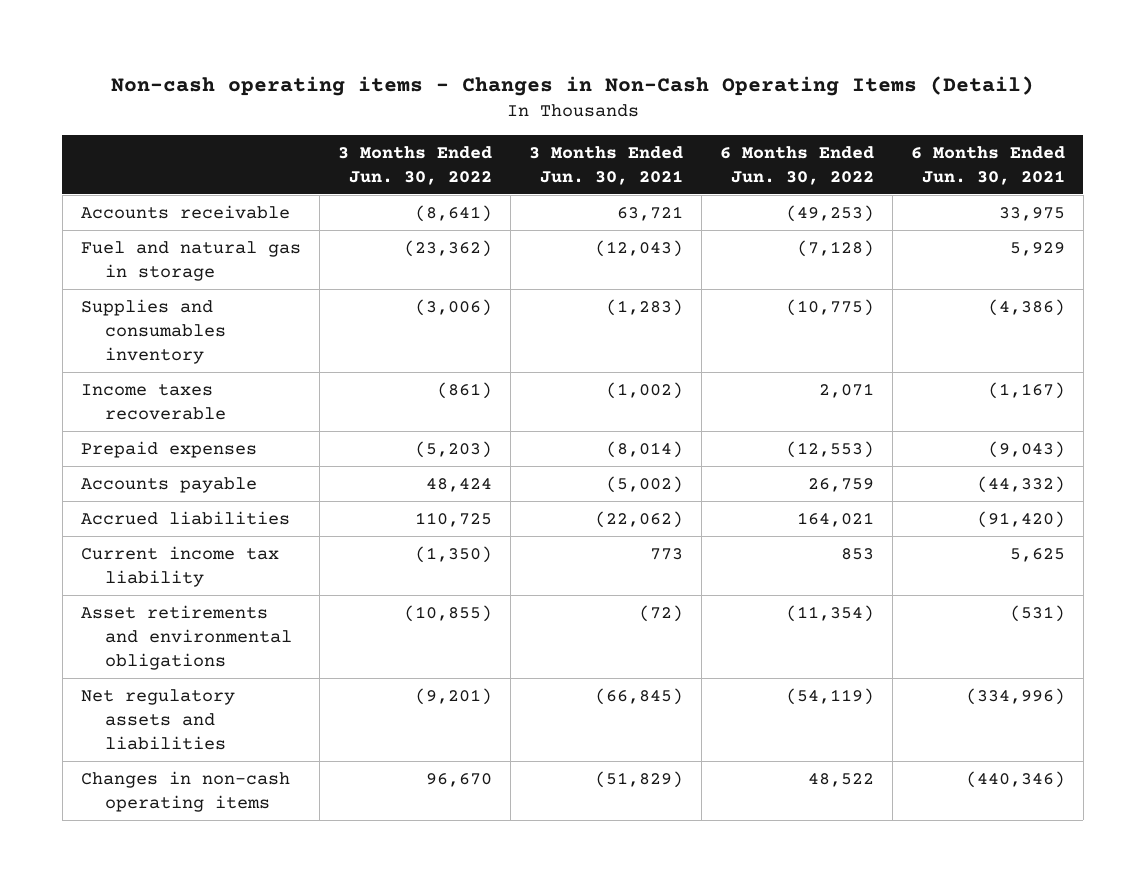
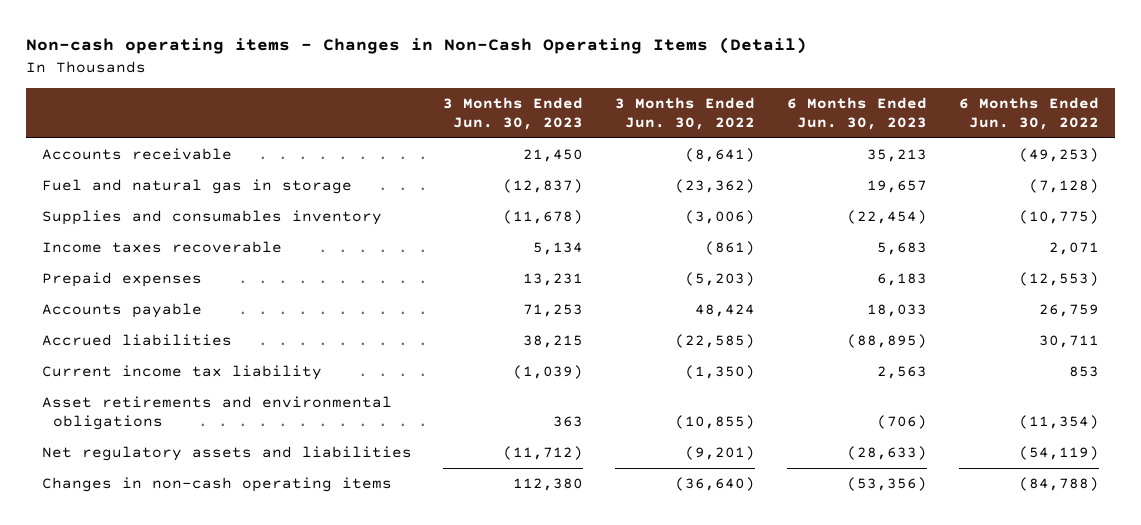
[528,145,683,186] 3 Months Ended Jun. 30, 2021 -> none
[910,145,1065,186] 6 Months Ended Jun. 30, 2021 -> none
none -> [443,96,584,130] 3 Months Ended Jun. 30, 2023
none -> [787,96,928,130] 6 Months Ended Jun. 30, 2023
[414,511,492,527] 110,725 -> [675,334,756,349] (22,585)
[796,511,874,527] 164,021 -> [1039,335,1100,349] 30,711
[425,772,492,787] 96,670 -> [675,477,756,492] (36,640)
[807,772,874,787] 48,522 -> [1019,477,1100,492] (84,788)

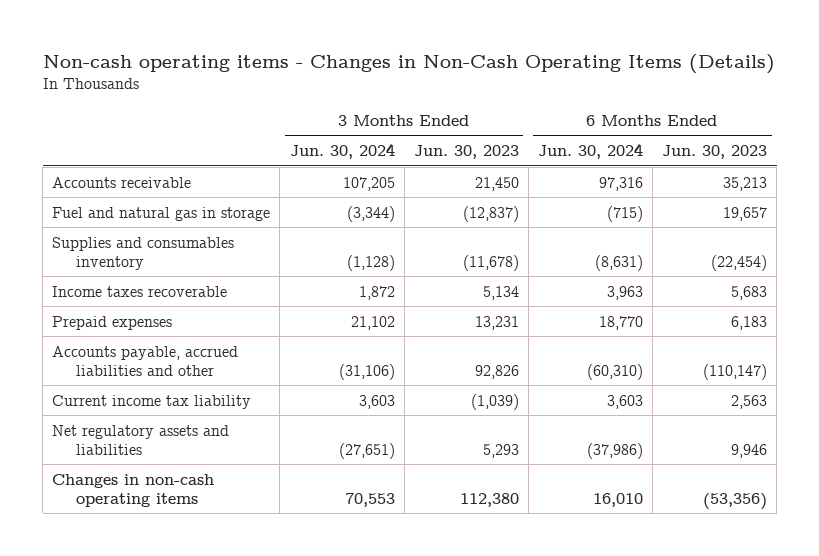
[25,37,807,55] Non-cash operating items - Changes in Non-Cash Operating Items (Detail) -> [42,53,775,74] Non-cash operating items - Changes in Non-Cash Operating Items (Details)
[615,96,756,130] 3 Months Ended Jun. 30, 2022 -> none
[959,96,1100,130] 6 Months Ended Jun. 30, 2022 -> none
none -> [289,143,395,160] Jun. 30, 2024
none -> [537,143,643,160] Jun. 30, 2024
[41,303,202,319] Accounts payable -> none
[41,334,232,347] Accrued liabilities -> none
none -> [52,345,239,376] Accounts payable, accrued liabilities and other
[41,396,392,431] Asset retirements and environmental obligations -> none
[503,446,584,461] (11,712) -> [482,443,519,458] 5,293
[847,446,928,461] (28,633) -> [731,443,768,458] 9,946

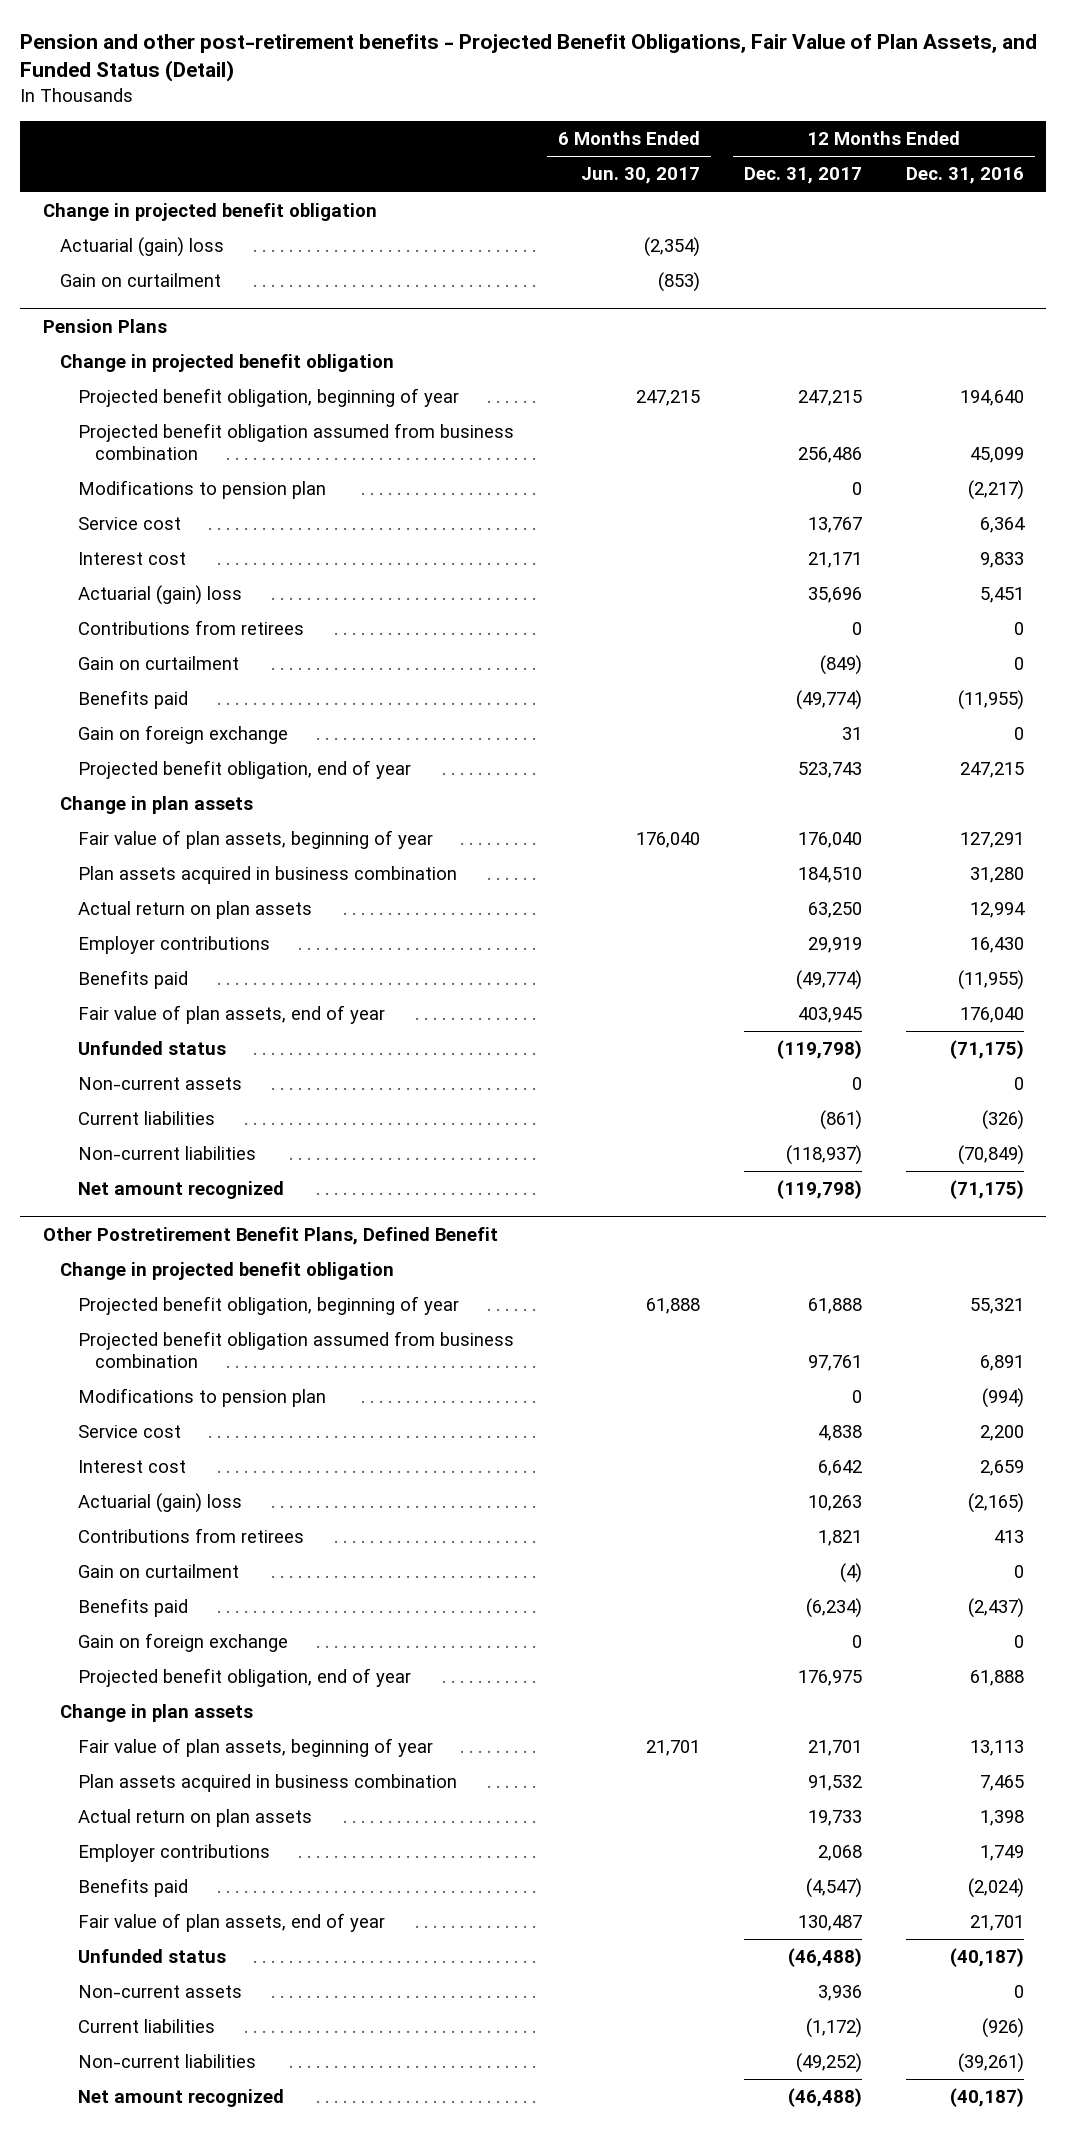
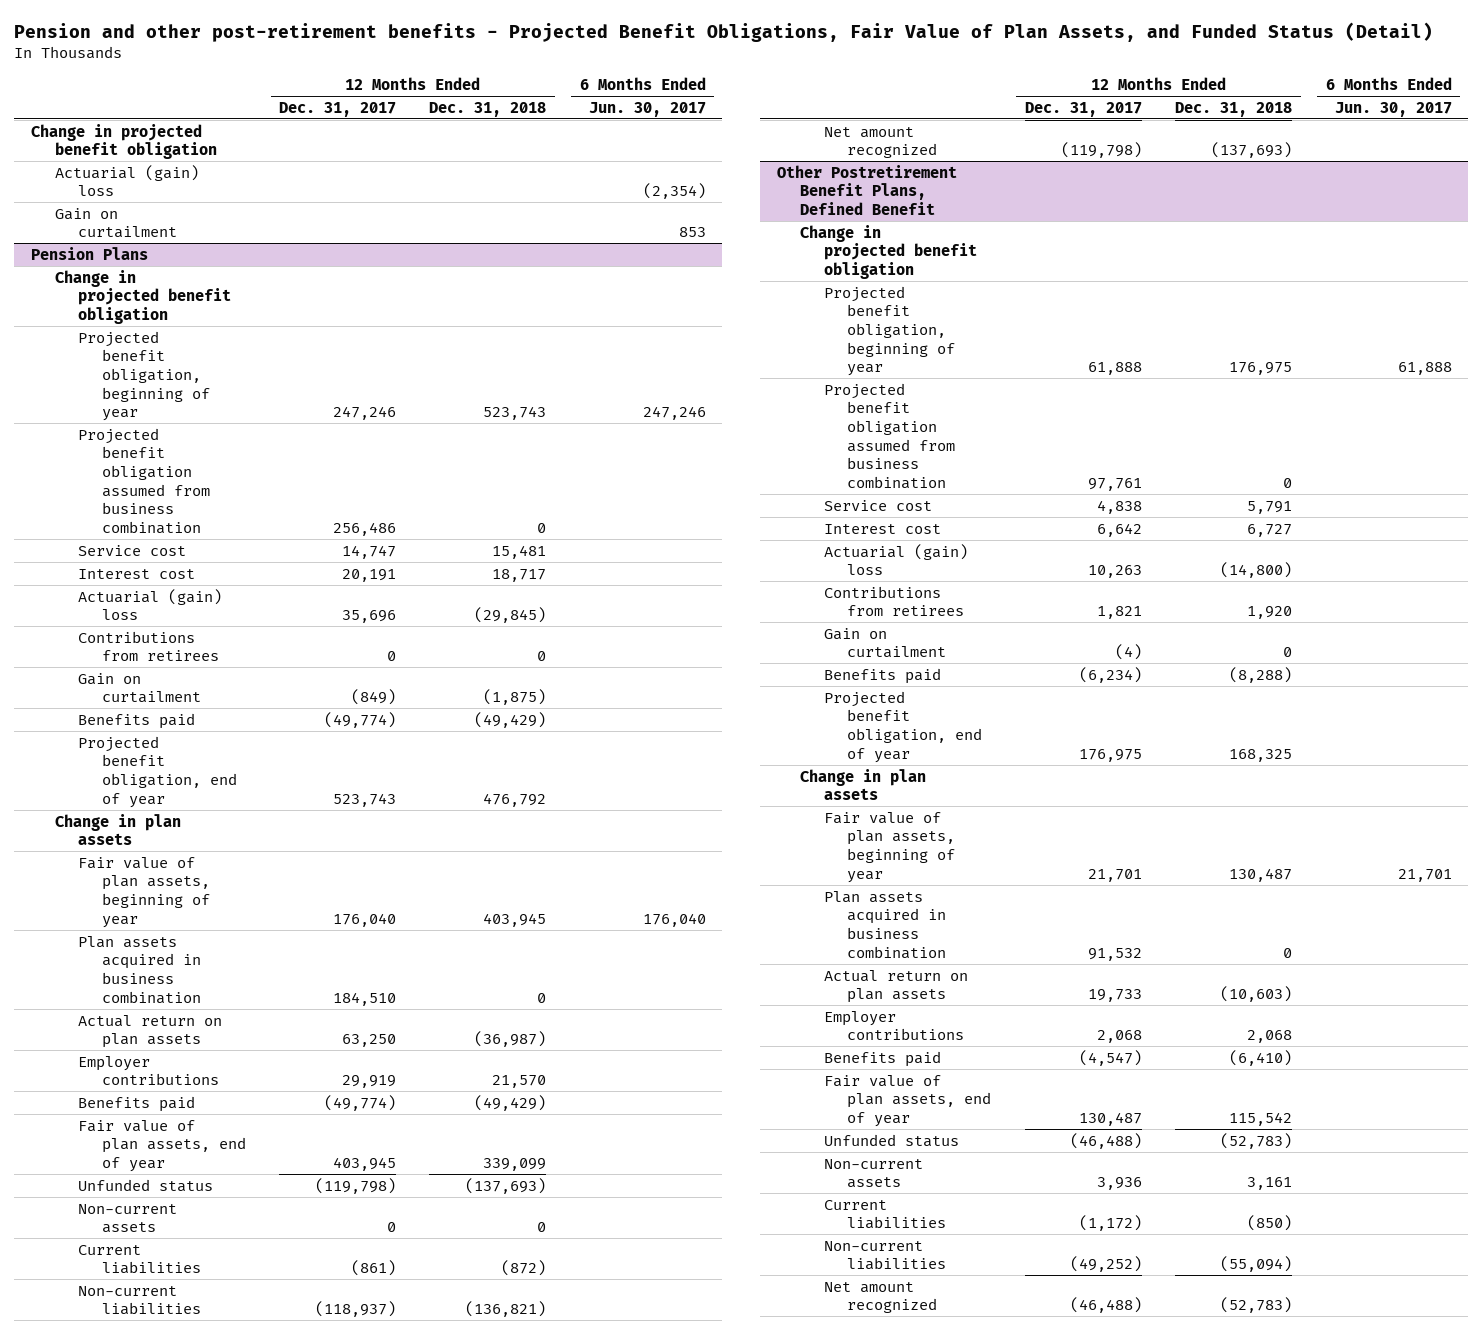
[906,167,1025,185] Dec. 31, 2016 -> none
none -> [429,101,547,117] Dec. 31, 2018
[657,272,700,293] (853) -> [678,227,706,238] 853
[635,390,700,407] 247,215 -> [642,406,706,421] 247,246
[798,390,863,407] 247,215 -> [332,406,396,421] 247,246
[77,480,326,500] Modifications to pension plan -> none
[808,517,863,534] 13,767 -> [341,544,396,559] 14,747
[808,552,863,569] 21,171 -> [341,568,396,582] 20,191
[77,725,288,745] Gain on foreign exchange -> none
[77,1388,326,1408] Modifications to pension plan -> none
[77,1633,288,1653] Gain on foreign exchange -> none

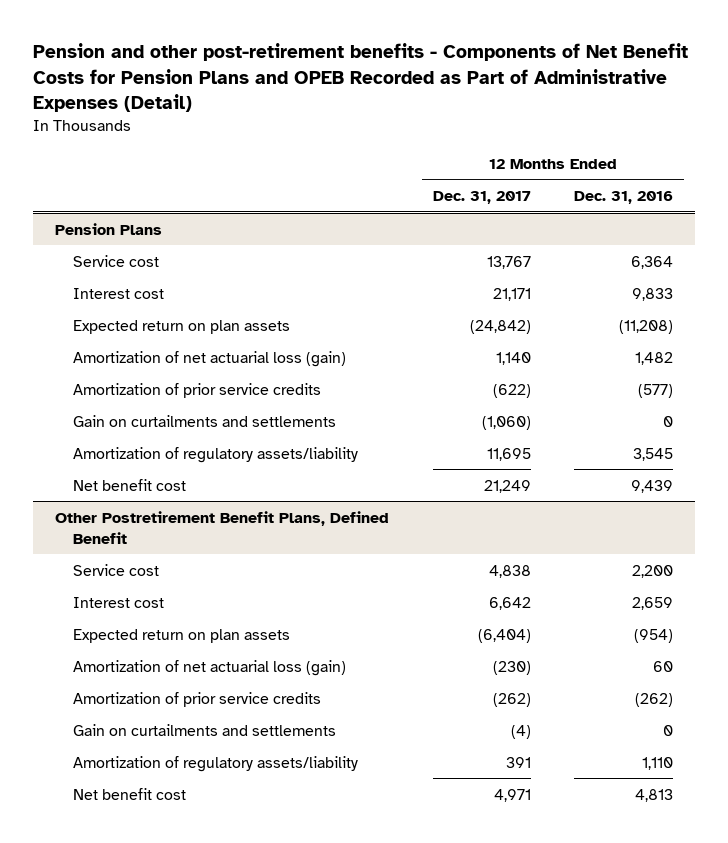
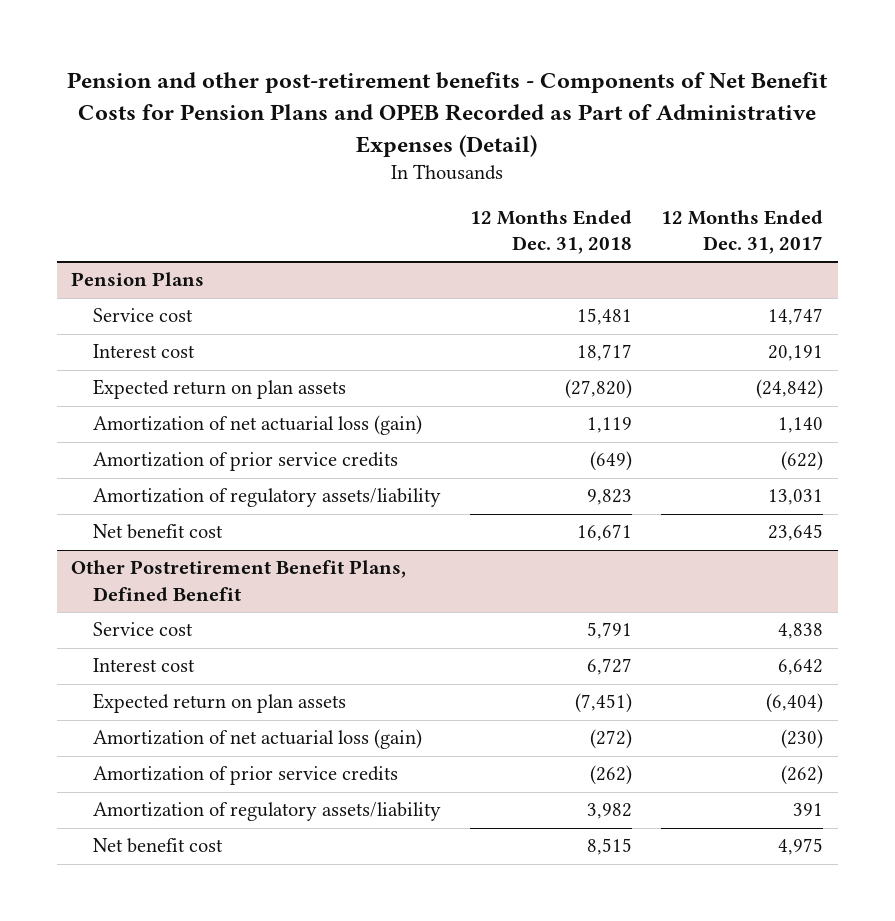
[573,190,673,204] Dec. 31, 2016 -> none
none -> [470,210,633,255] 12 Months Ended Dec. 31, 2018
[486,255,531,269] 13,767 -> [768,308,824,326] 14,747
[492,287,531,301] 21,171 -> [768,345,824,362] 20,191
[73,414,337,427] Gain on curtailments and settlements -> none
[486,447,531,461] 11,695 -> [768,489,824,506] 13,031
[483,479,531,493] 21,249 -> [768,524,824,542] 23,645
[73,723,337,736] Gain on curtailments and settlements -> none
[493,788,531,802] 4,971 -> [778,838,824,856] 4,975

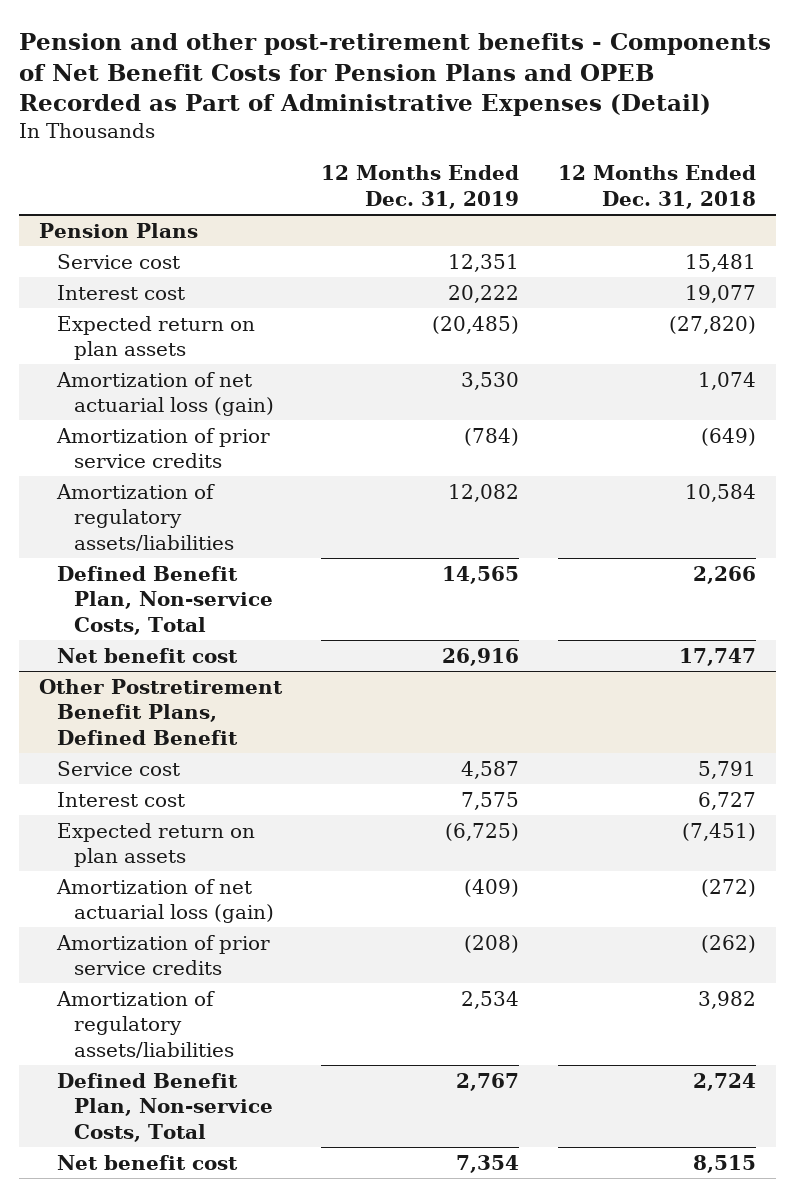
[661,210,824,255] 12 Months Ended Dec. 31, 2017 -> none
none -> [321,165,520,209] 12 Months Ended Dec. 31, 2019
[577,344,633,362] 18,717 -> [685,284,757,303] 19,077
[587,417,633,434] 1,119 -> [698,371,757,390] 1,074
[92,488,441,508] Amortization of regulatory assets/liability -> [55,483,235,551] Amortization of regulatory assets/liabilities
[587,489,633,506] 9,823 -> [685,483,757,502] 10,584
none -> [56,565,274,635] Defined Benefit Plan, Non-service Costs, Total
[577,524,633,542] 16,671 -> [679,647,757,666] 17,747
[92,802,441,822] Amortization of regulatory assets/liability -> [55,990,235,1058] Amortization of regulatory assets/liabilities
none -> [56,1072,274,1142] Defined Benefit Plan, Non-service Costs, Total

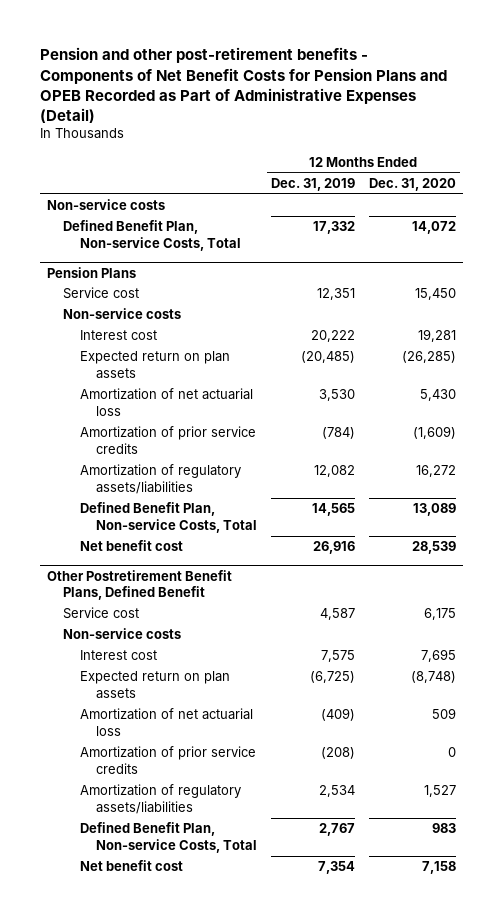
[558,165,757,209] 12 Months Ended Dec. 31, 2018 -> none
none -> [369,178,457,192] Dec. 31, 2020
none -> [47,199,166,211] Non-service costs
none -> [63,220,241,251] Defined Benefit Plan, Non-service Costs, Total
none -> [63,308,182,320] Non-service costs
[55,371,275,417] Amortization of net actuarial loss (gain) -> [79,388,253,416] Amortization of net actuarial loss
none -> [63,628,182,640] Non-service costs
[55,878,275,924] Amortization of net actuarial loss (gain) -> [79,708,253,736] Amortization of net actuarial loss

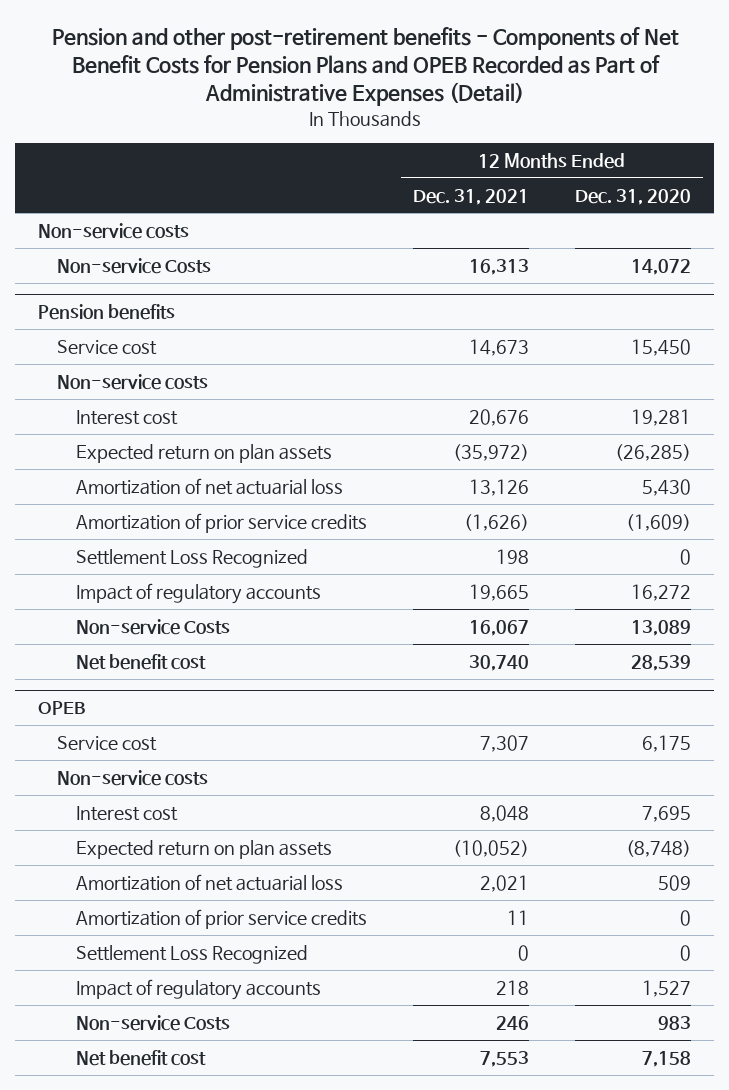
[270,178,355,192] Dec. 31, 2019 -> none
none -> [412,188,529,205] Dec. 31, 2021
[63,220,241,251] Defined Benefit Plan, Non-service Costs, Total -> [56,257,211,274] Non-service Costs
[47,266,137,278] Pension Plans -> [38,304,176,321] Pension benefits
none -> [75,548,308,568] Settlement Loss Recognized
[79,464,241,494] Amortization of regulatory assets/liabilities -> [75,582,321,604] Impact of regulatory accounts
[79,502,257,533] Defined Benefit Plan, Non-service Costs, Total -> [75,618,230,635] Non-service Costs
[47,569,233,601] Other Postretirement Benefit Plans, Defined Benefit -> [38,701,86,716] OPEB
none -> [75,944,308,964] Settlement Loss Recognized
[79,784,241,814] Amortization of regulatory assets/liabilities -> [75,978,321,1000] Impact of regulatory accounts
[79,822,257,853] Defined Benefit Plan, Non-service Costs, Total -> [75,1014,230,1031] Non-service Costs

